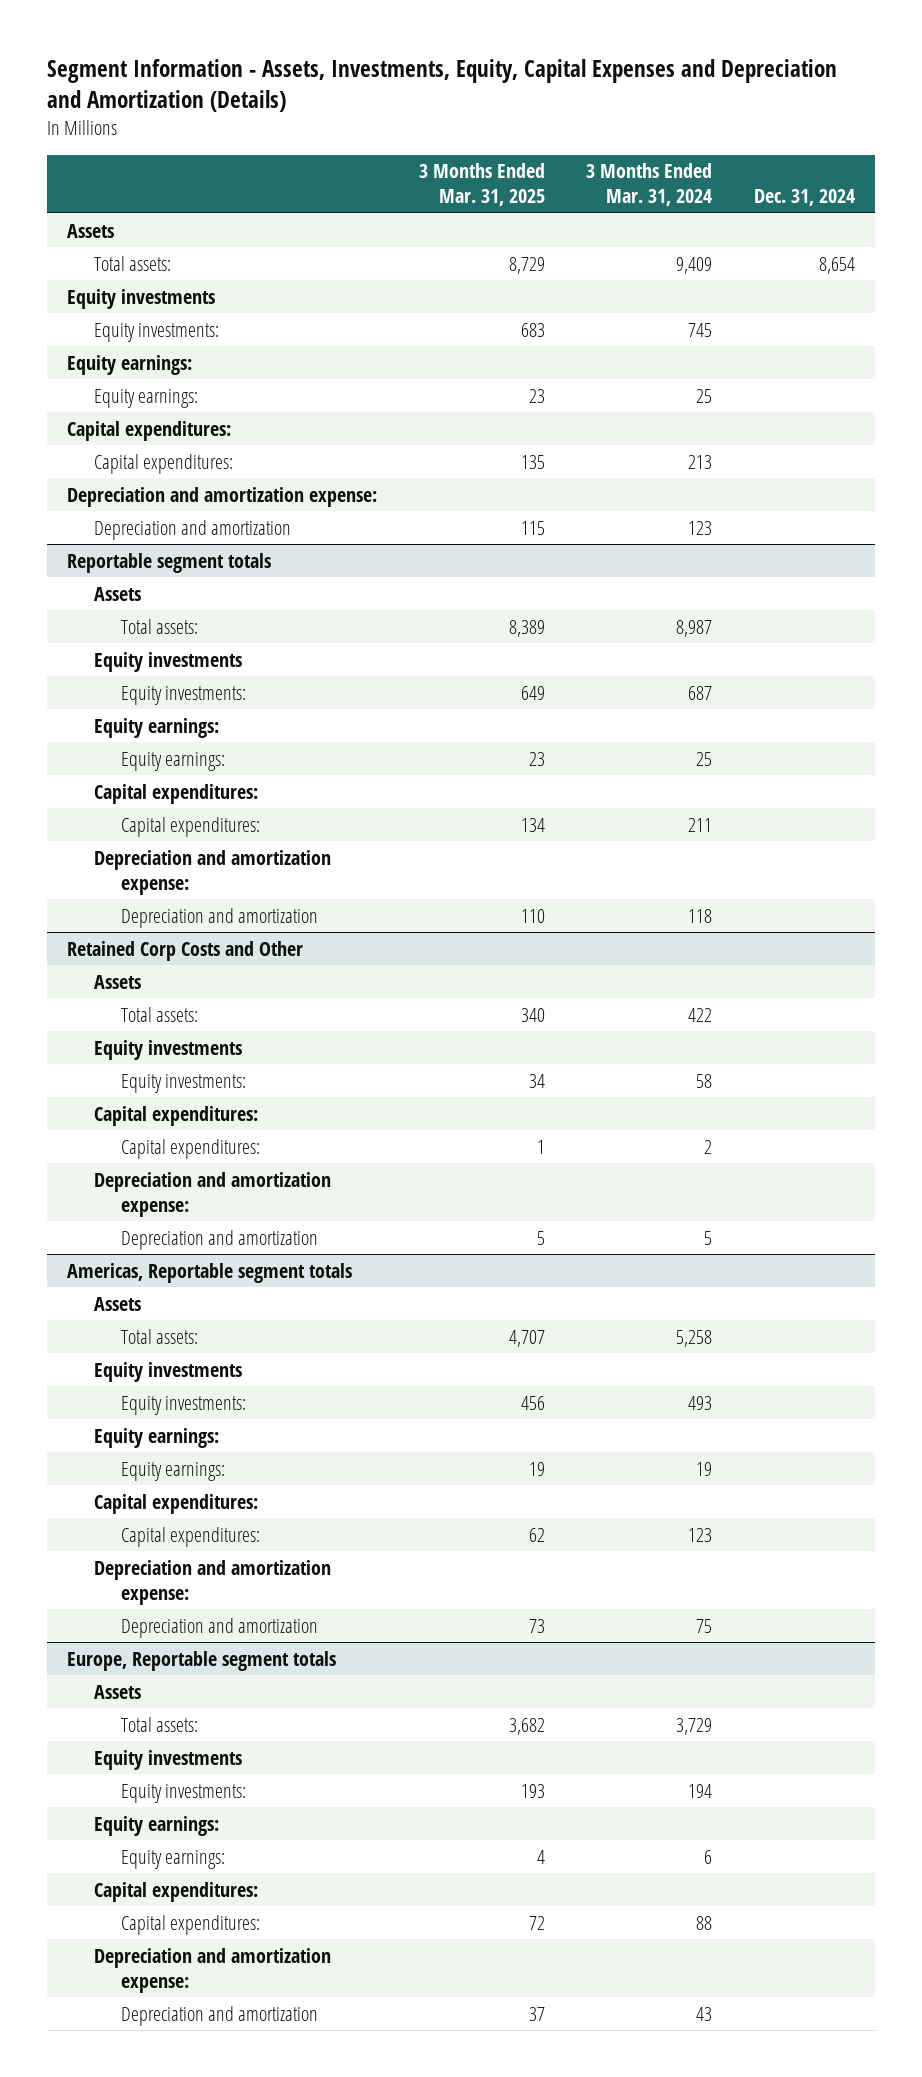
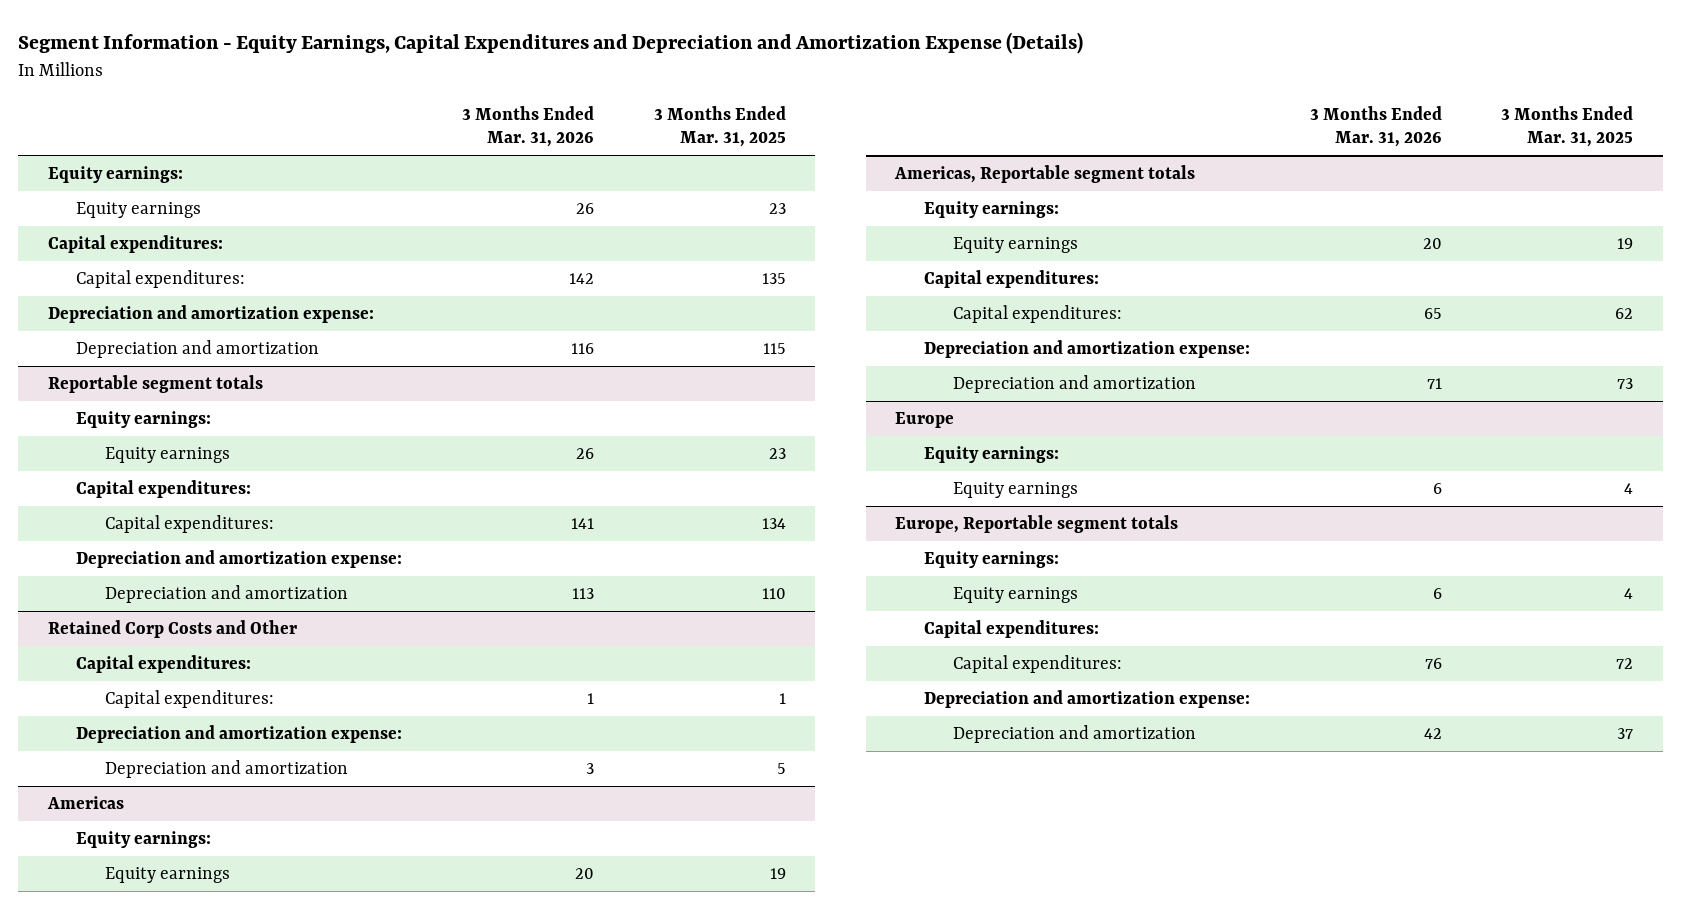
[46,59,837,113] Segment Information - Assets, Investments, Equity, Capital Expenses and Depreciation and Amortization (Details) -> [18,32,1084,55] Segment Information - Equity Earnings, Capital Expenditures and Depreciation and Amortization Expense (Details)
[586,163,713,207] 3 Months Ended Mar. 31, 2024 -> none
[753,189,855,207] Dec. 31, 2024 -> none
none -> [462,105,595,148] 3 Months Ended Mar. 31, 2026
[67,223,115,238] Assets -> none
[94,255,172,271] Total assets: -> none
[67,288,216,309] Equity investments -> none
[94,322,220,342] Equity investments: -> none
[94,388,199,408] Equity earnings: -> [76,202,202,219] Equity earnings
[94,586,142,601] Assets -> none
[120,618,198,634] Total assets: -> none
[94,651,243,672] Equity investments -> none
[120,685,246,705] Equity investments: -> none
[120,751,225,771] Equity earnings: -> [104,447,230,464] Equity earnings
[94,974,142,989] Assets -> none
[120,1006,198,1022] Total assets: -> none
[94,1039,243,1060] Equity investments -> none
[120,1073,246,1093] Equity investments: -> none
none -> [46,796,124,810] Americas
none -> [76,831,212,849] Equity earnings:
none -> [104,867,230,884] Equity earnings
[94,1296,142,1311] Assets -> none
[120,1328,198,1344] Total assets: -> none
[94,1361,243,1382] Equity investments -> none
[120,1395,246,1415] Equity investments: -> none
[120,1461,225,1481] Equity earnings: -> [952,237,1078,254] Equity earnings
none -> [895,412,955,429] Europe
none -> [924,446,1060,464] Equity earnings:
none -> [952,482,1078,499] Equity earnings
[94,1684,142,1699] Assets -> none
[120,1716,198,1732] Total assets: -> none
[94,1749,243,1770] Equity investments -> none
[120,1783,246,1803] Equity investments: -> none
[120,1849,225,1869] Equity earnings: -> [952,587,1078,604] Equity earnings

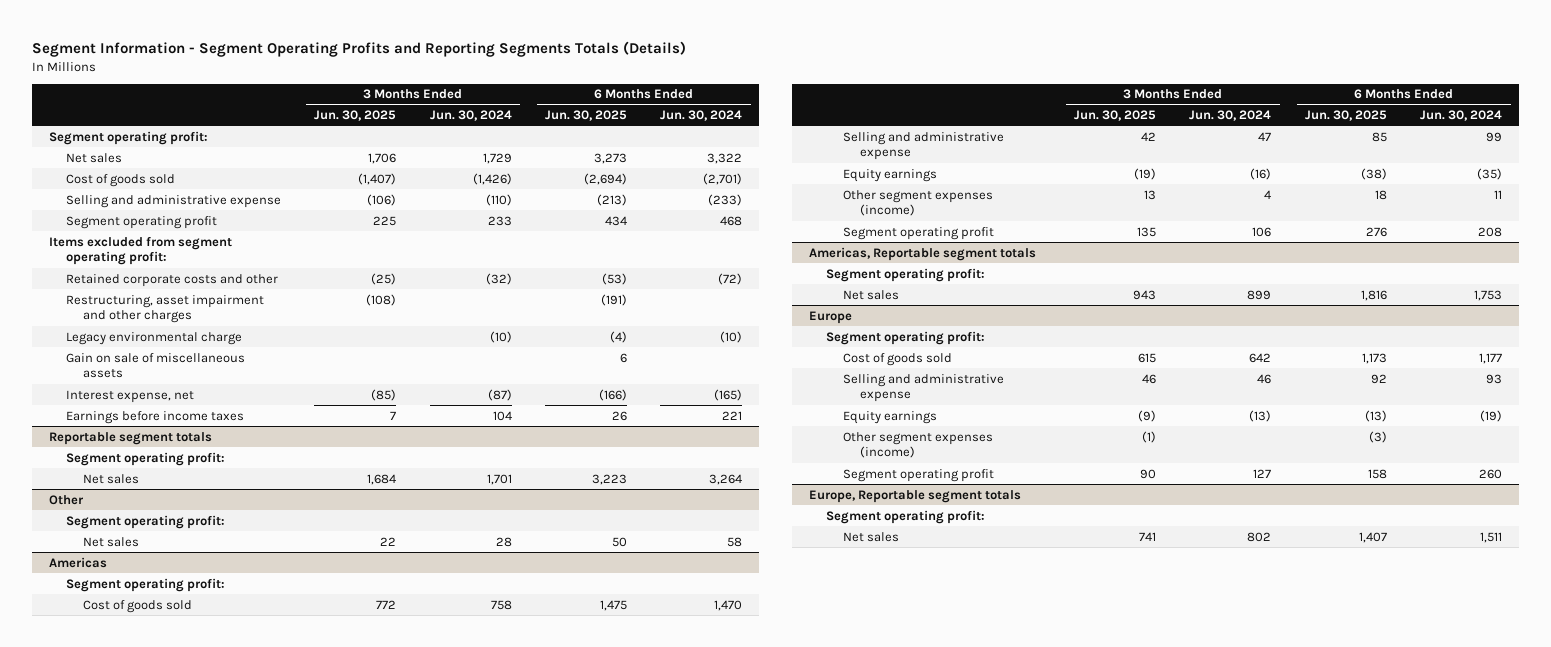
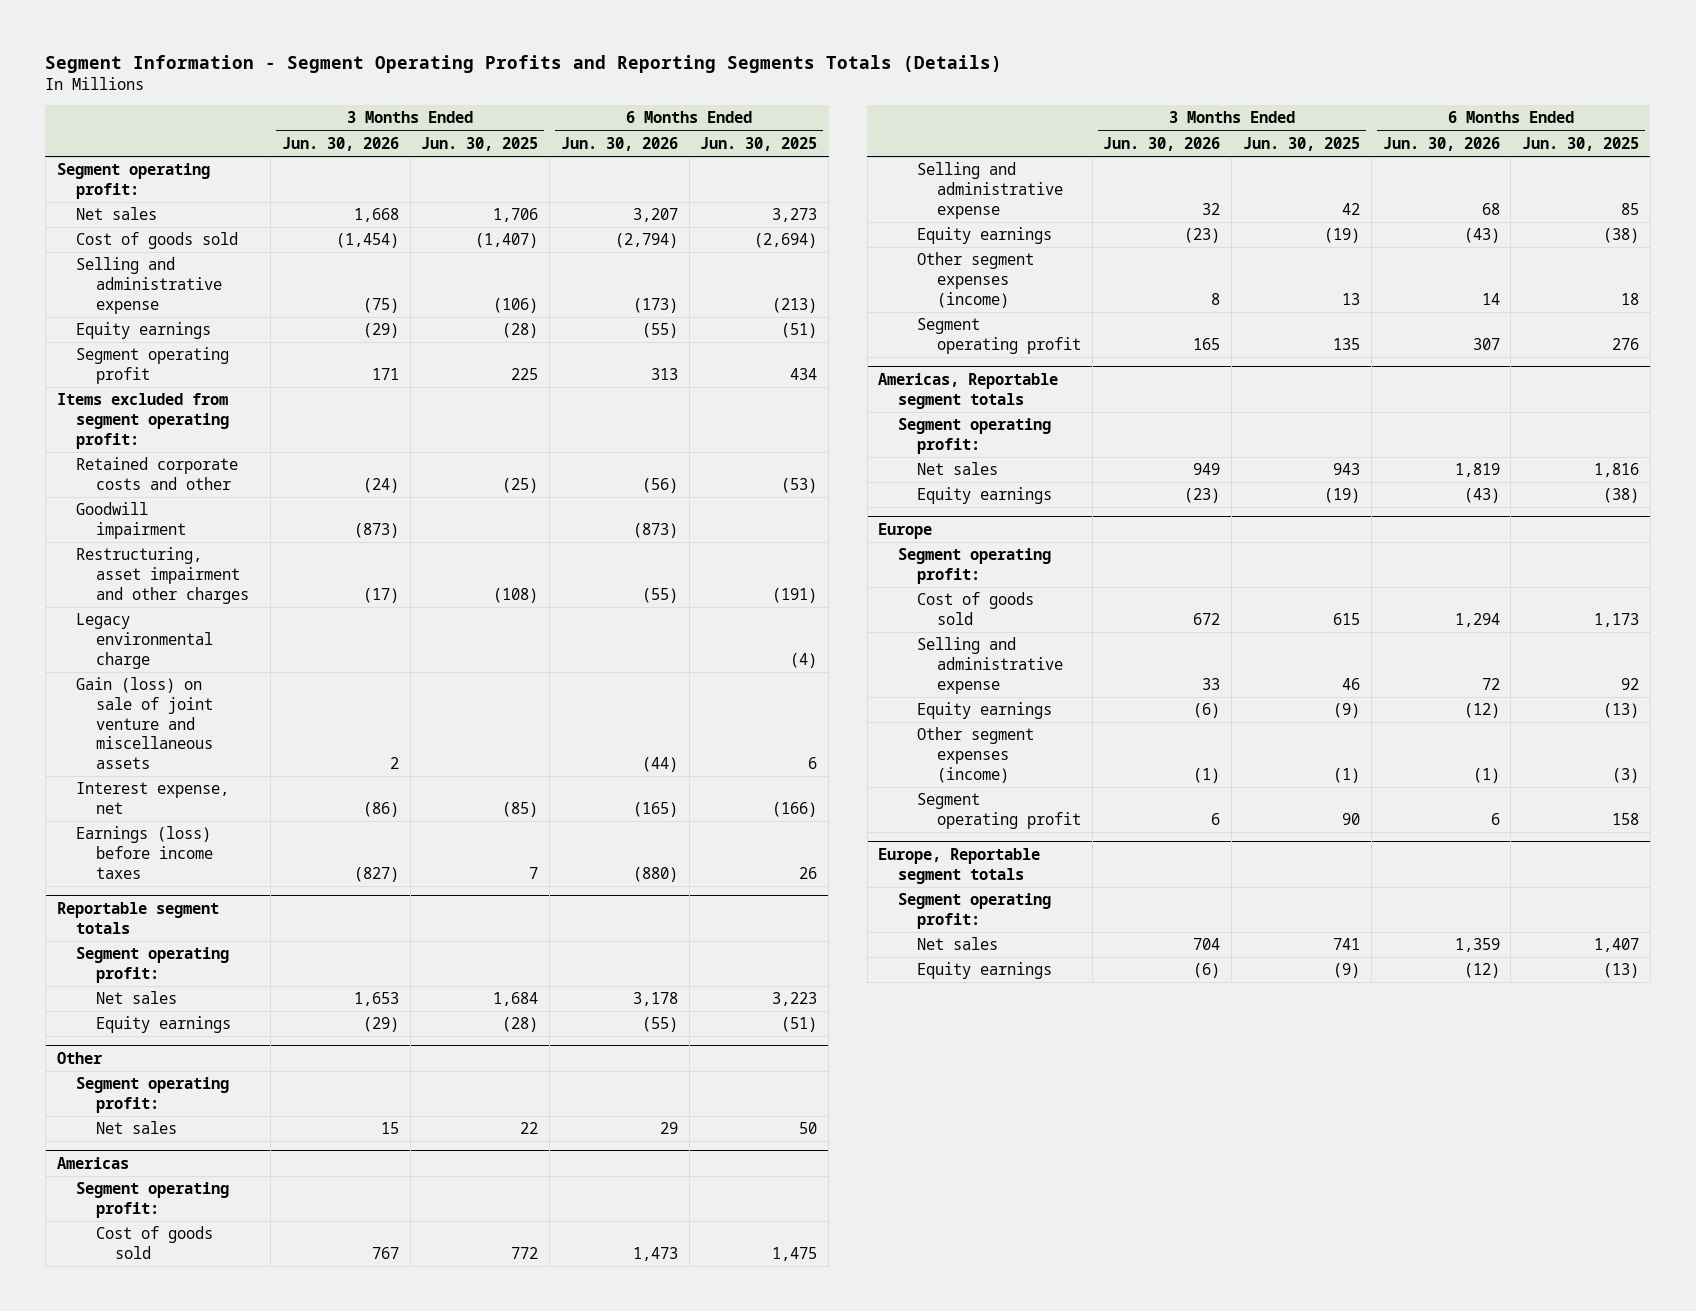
[429,110,512,122] Jun. 30, 2024 -> none
[660,110,743,122] Jun. 30, 2024 -> none
none -> [281,136,399,151] Jun. 30, 2026
none -> [560,136,678,151] Jun. 30, 2026
none -> [76,322,212,340] Equity earnings
none -> [76,502,186,539] Goodwill impairment
[65,352,245,379] Gain on sale of miscellaneous assets -> [76,677,213,769] Gain (loss) on sale of joint venture and miscellaneous assets
[65,410,244,424] Earnings before income taxes -> [76,826,213,879] Earnings (loss) before income taxes
none -> [95,1016,231,1034] Equity earnings
none -> [917,487,1053,505] Equity earnings
none -> [917,962,1053,980] Equity earnings

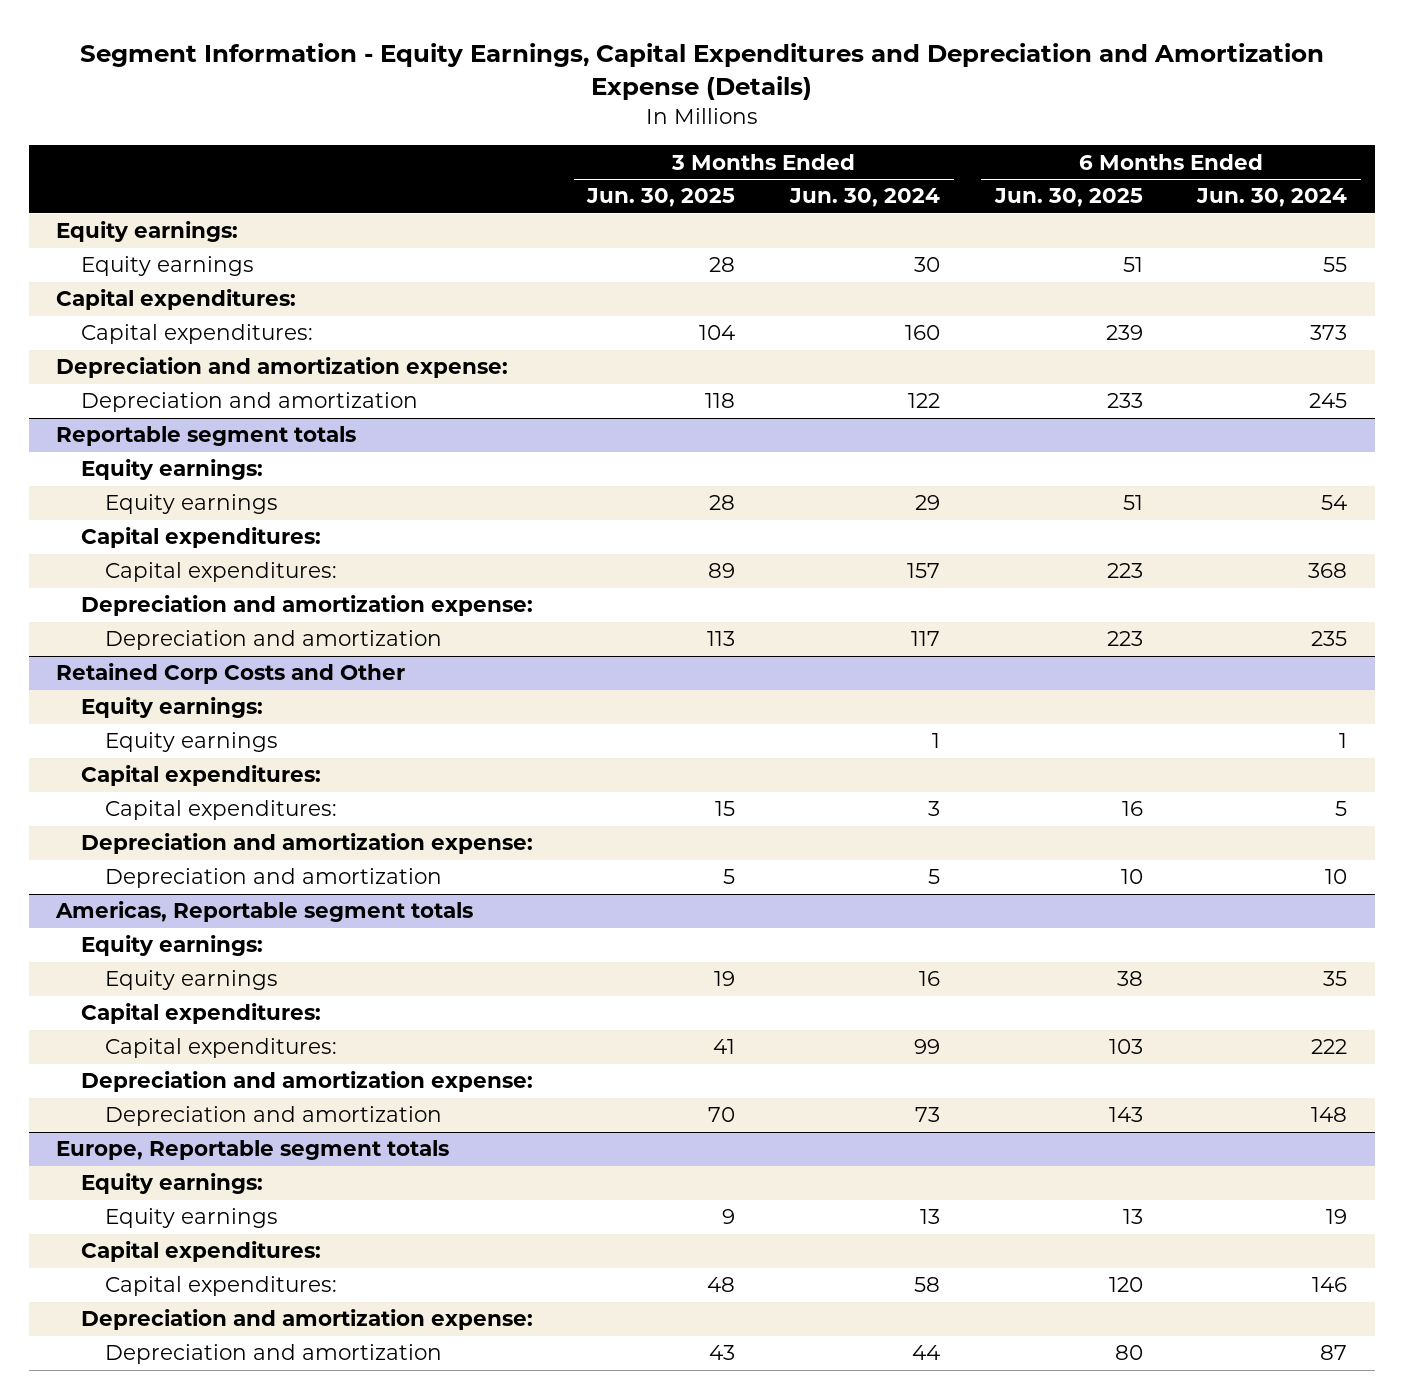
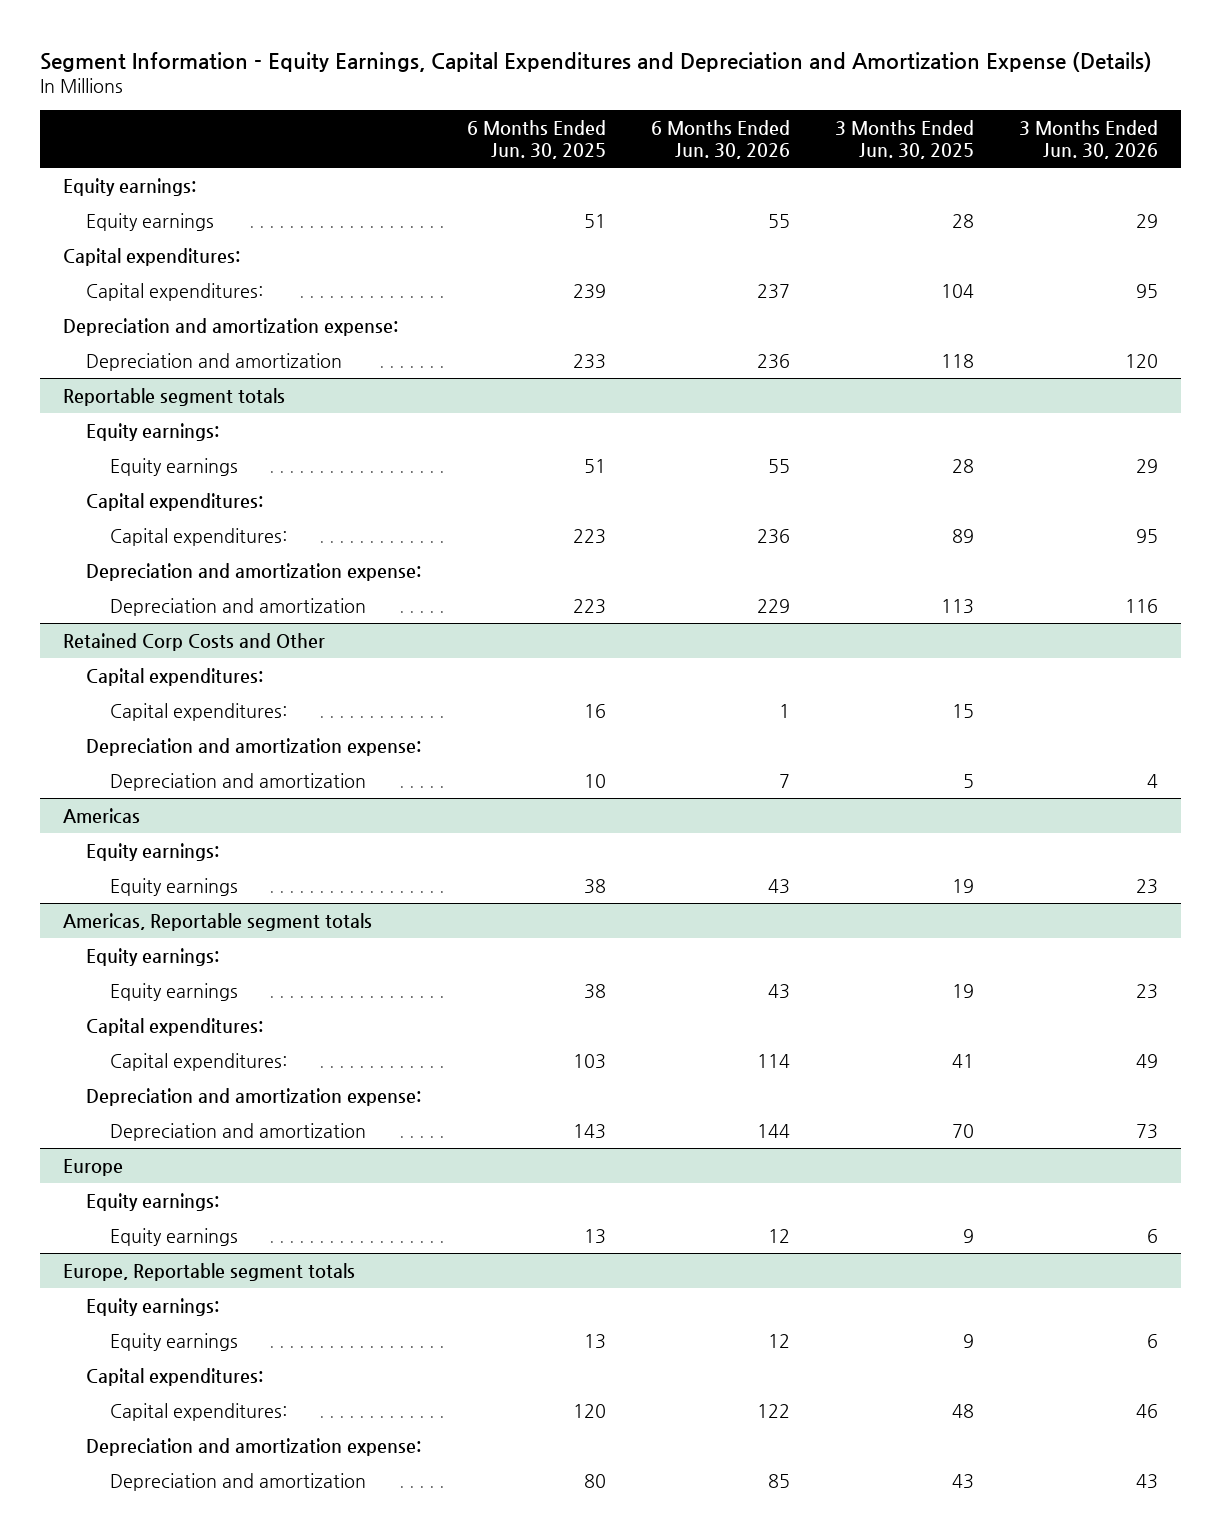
[789,188,941,208] Jun. 30, 2024 -> none
[1196,188,1348,208] Jun. 30, 2024 -> none
none -> [650,120,790,160] 6 Months Ended Jun. 30, 2026
none -> [1019,120,1159,160] 3 Months Ended Jun. 30, 2026
[80,697,263,719] Equity earnings: -> none
[105,732,279,753] Equity earnings -> none
none -> [62,807,140,824] Americas
none -> [86,842,220,861] Equity earnings:
none -> [110,877,239,896] Equity earnings
none -> [62,1158,123,1176] Europe
none -> [86,1192,220,1211] Equity earnings:
none -> [110,1227,239,1246] Equity earnings

